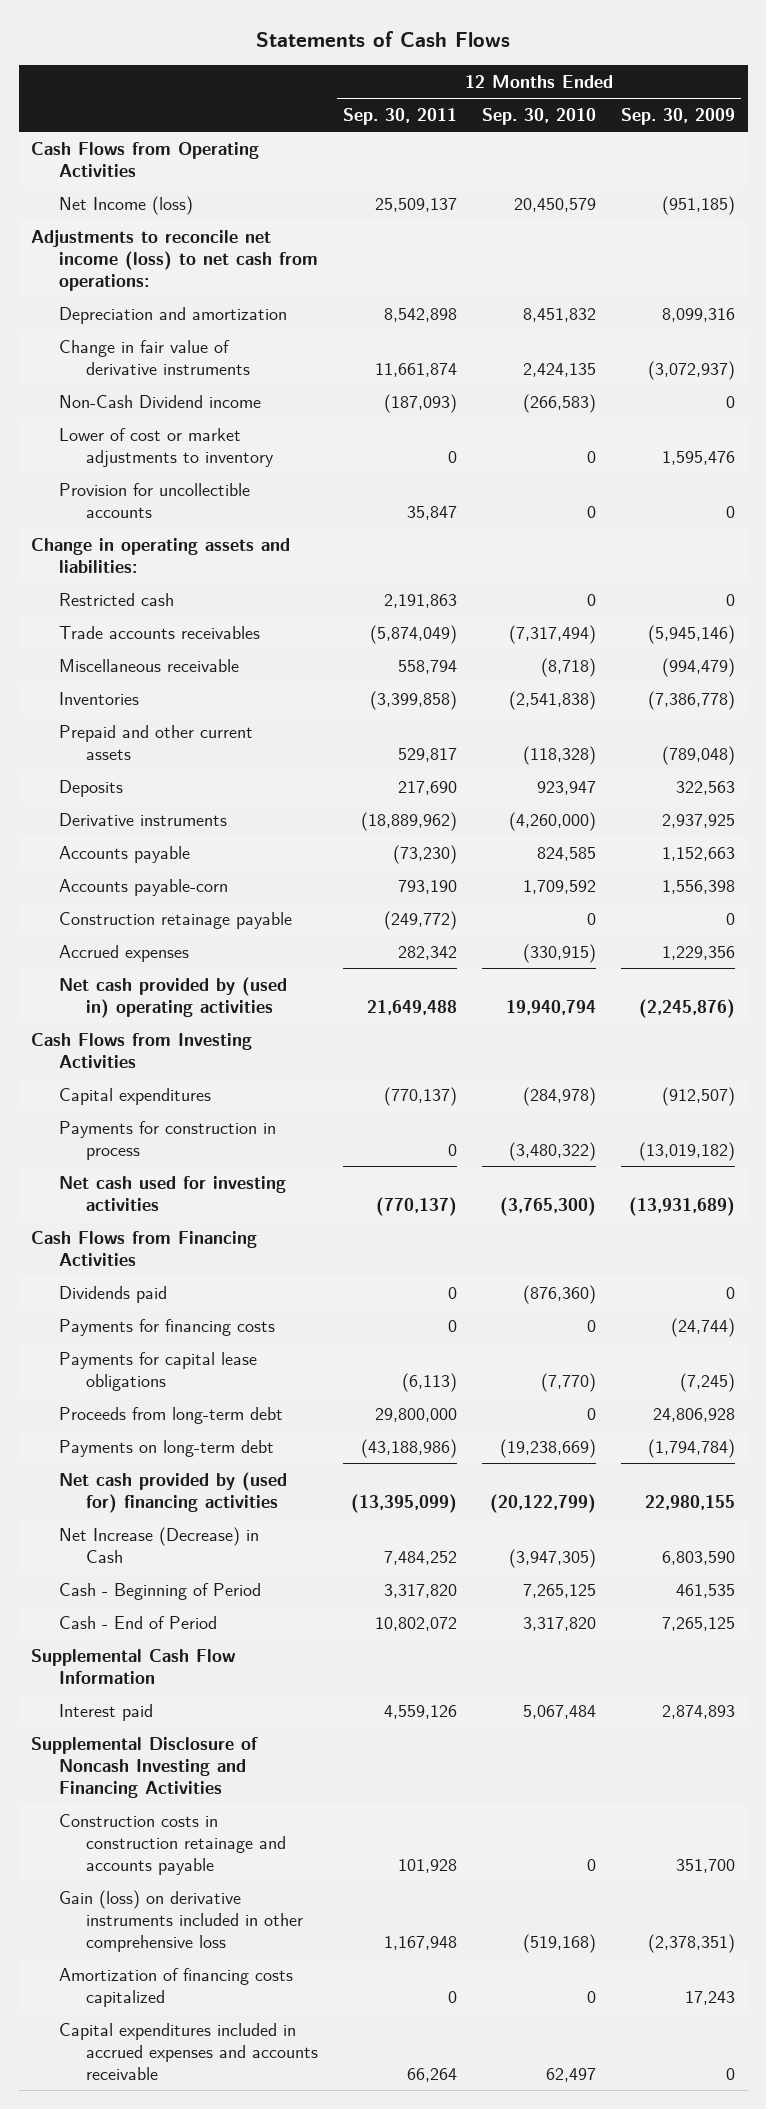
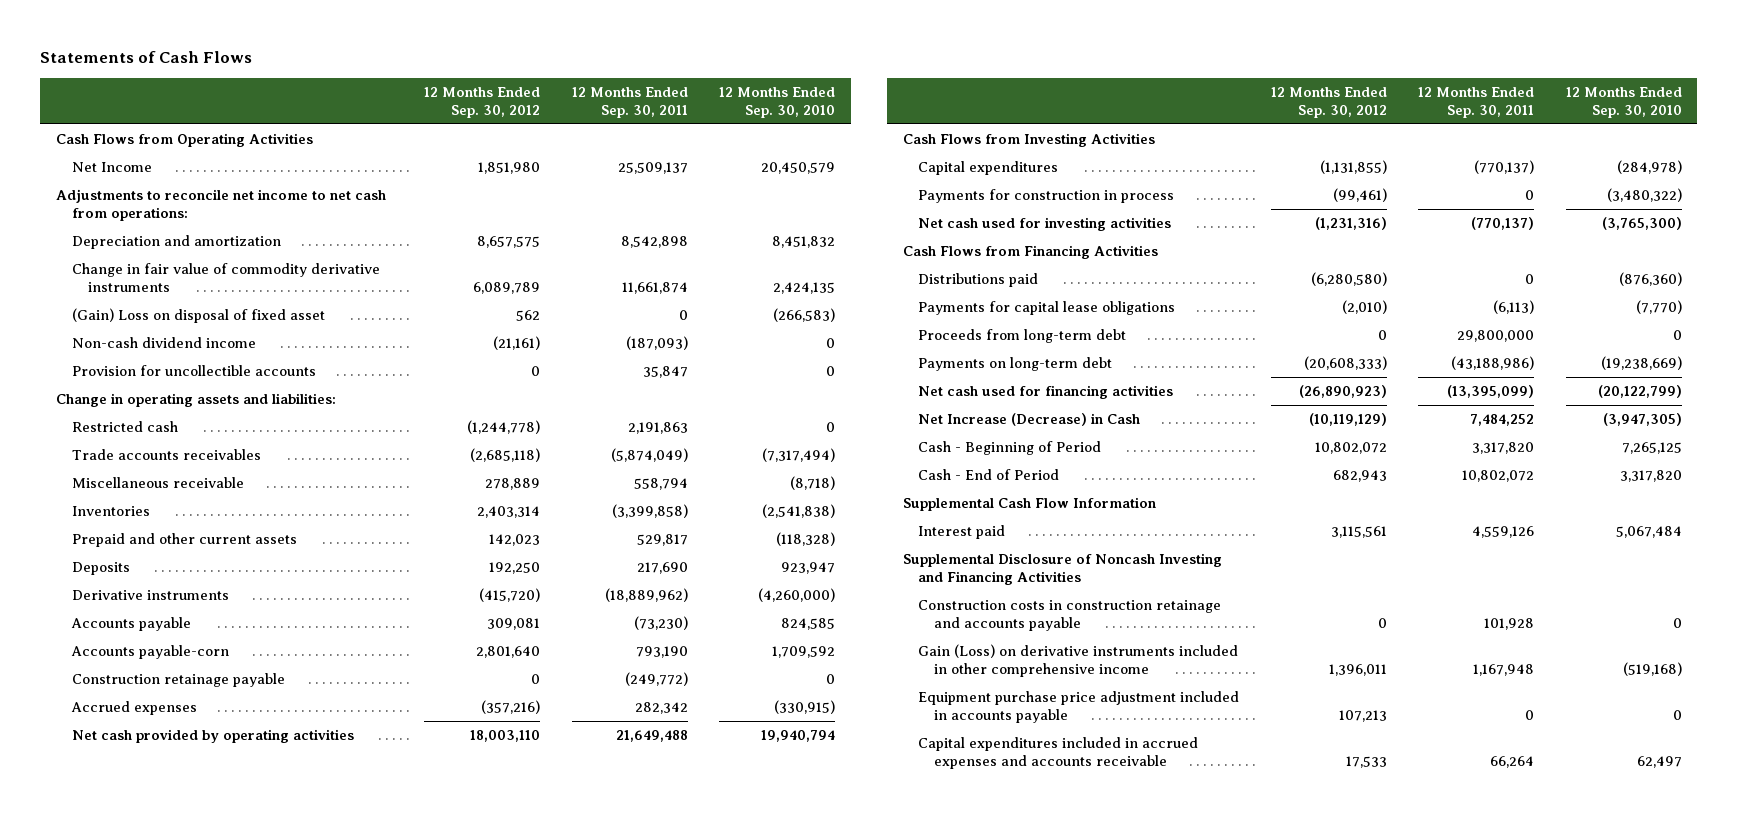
[621,108,736,126] Sep. 30, 2009 -> none
none -> [424,86,541,118] 12 Months Ended Sep. 30, 2012
[58,195,193,215] Net Income (loss) -> [71,161,152,172] Net Income
[31,229,318,291] Adjustments to reconcile net income (loss) to net cash from operations: -> [56,188,387,222] Adjustments to reconcile net income to net cash from operations:
[58,427,275,467] Lower of cost or market adjustments to inventory -> none
[58,339,251,375] Change in fair value of derivative instruments -> [71,262,380,293] Change in fair value of commodity derivative instruments
none -> [71,307,325,323] (Gain) Loss on disposal of fixed asset
[58,394,261,408] Non-Cash Dividend income -> [71,336,256,348] Non-cash dividend income
[523,393,597,413] (266,583) -> [825,337,835,348] 0
[58,976,287,1018] Net cash provided by (used in) operating activities -> [71,728,354,743] Net cash provided by operating activities
[58,1318,275,1336] Payments for financing costs -> none
[58,1285,167,1303] Dividends paid -> [918,272,1039,287] Distributions paid
[58,1471,287,1513] Net cash provided by (used for) financing activities -> [918,384,1174,399] Net cash used for financing activities
[58,1967,293,2007] Amortization of financing costs capitalized -> none
[58,1889,304,1952] Gain (loss) on derivative instruments included in other comprehensive loss -> [918,643,1239,678] Gain (Loss) on derivative instruments included in other comprehensive income
none -> [918,690,1240,724] Equipment purchase price adjustment included in accounts payable

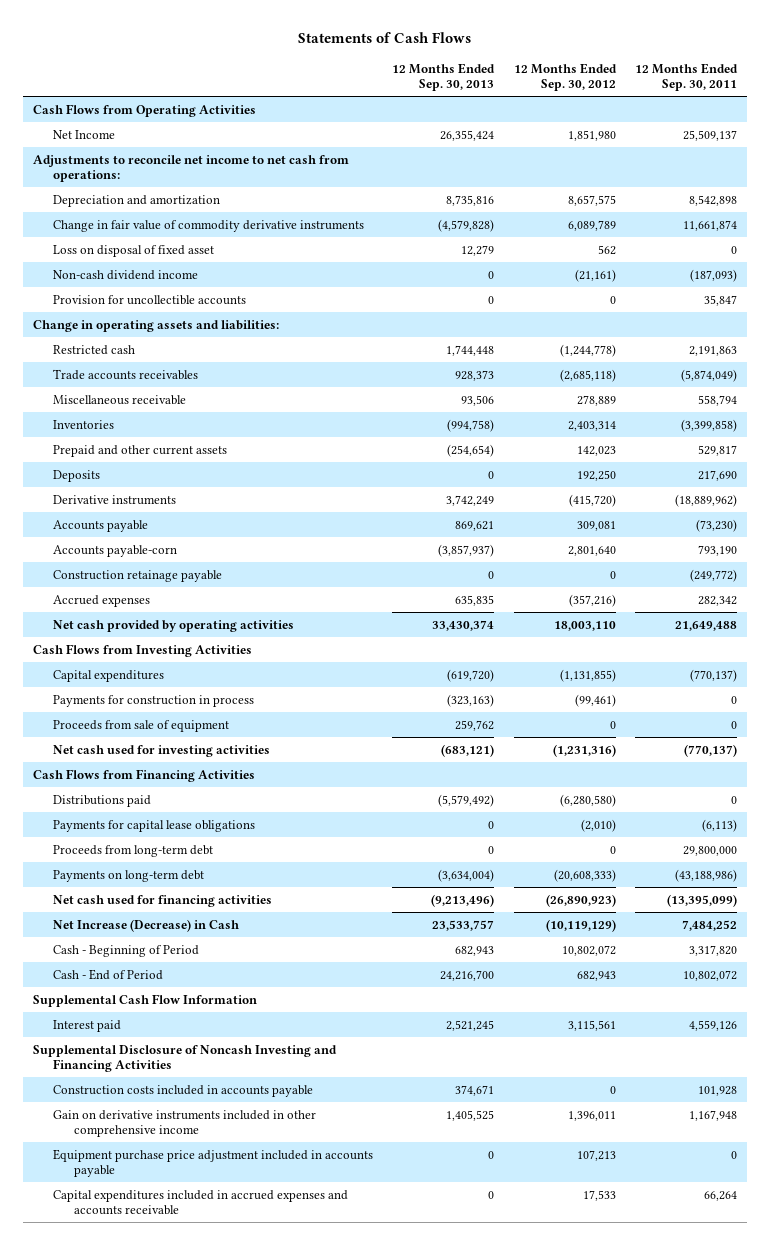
[718,86,835,118] 12 Months Ended Sep. 30, 2010 -> none
none -> [392,62,496,92] 12 Months Ended Sep. 30, 2013
[71,307,325,323] (Gain) Loss on disposal of fixed asset -> [53,244,215,257] Loss on disposal of fixed asset
none -> [53,719,230,732] Proceeds from sale of equipment
[918,599,1222,632] Construction costs in construction retainage and accounts payable -> [53,1084,314,1097] Construction costs included in accounts payable
[918,643,1239,678] Gain (Loss) on derivative instruments included in other comprehensive income -> [53,1109,317,1137] Gain on derivative instruments included in other comprehensive income

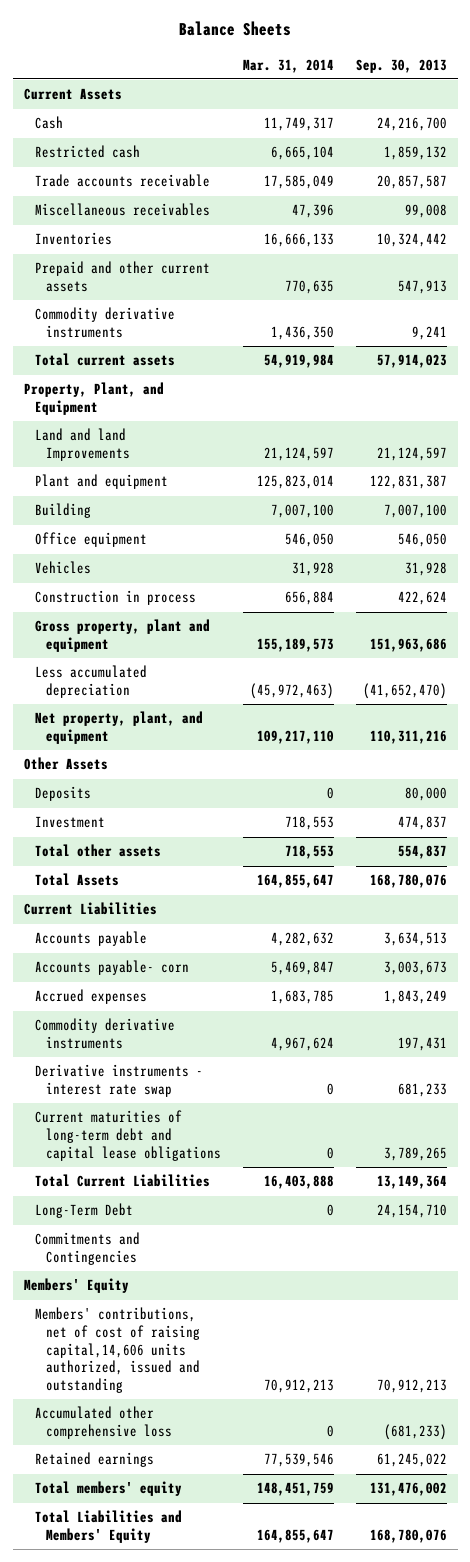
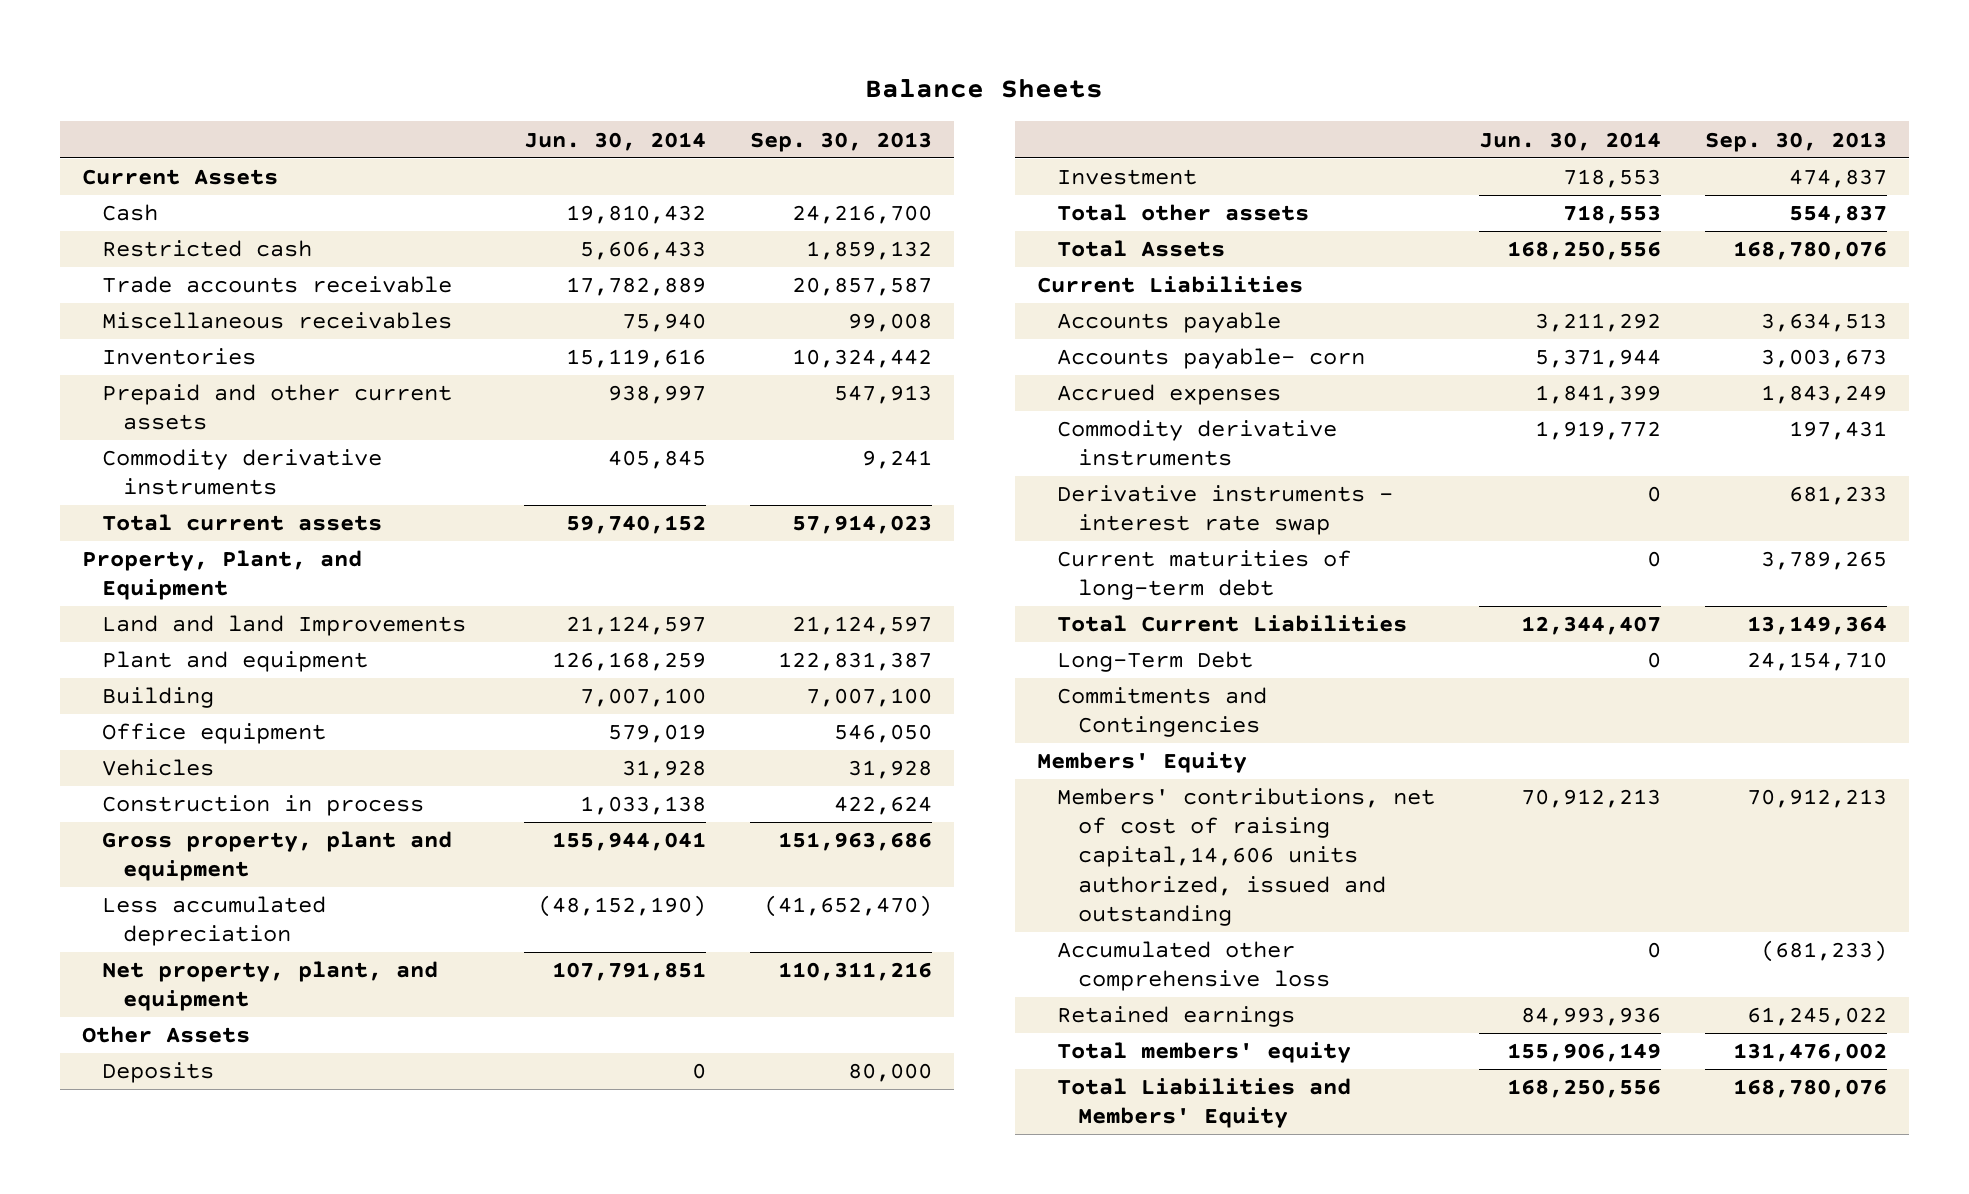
[242,58,334,73] Mar. 31, 2014 -> none
none -> [524,131,707,151] Jun. 30, 2014
[34,1110,221,1161] Current maturities of long-term debt and capital lease obligations -> [1057,550,1352,601] Current maturities of long-term debt

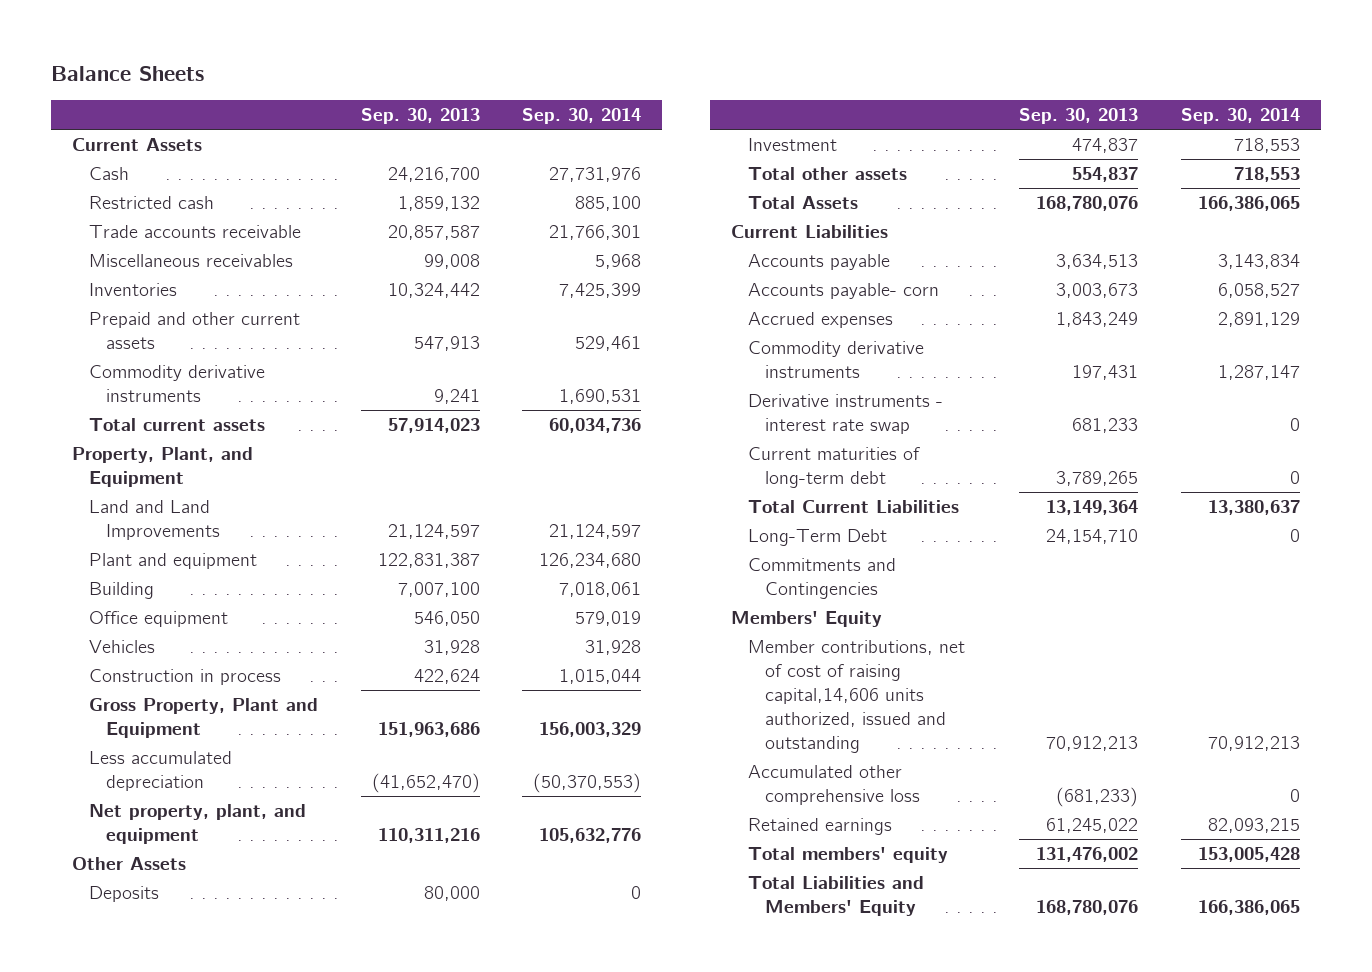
[524,131,707,151] Jun. 30, 2014 -> none
none -> [521,108,641,125] Sep. 30, 2014
[102,615,467,637] Land and land Improvements -> [89,500,221,541] Land and Land Improvements
[102,831,453,882] Gross property, plant and equipment -> [89,698,319,739] Gross Property, Plant and Equipment
[1057,788,1436,926] Members' contributions, net of cost of raising capital,14,606 units authorized, issued and outstanding -> [748,640,966,753] Member contributions, net of cost of raising capital,14,606 units authorized, issued and outstanding

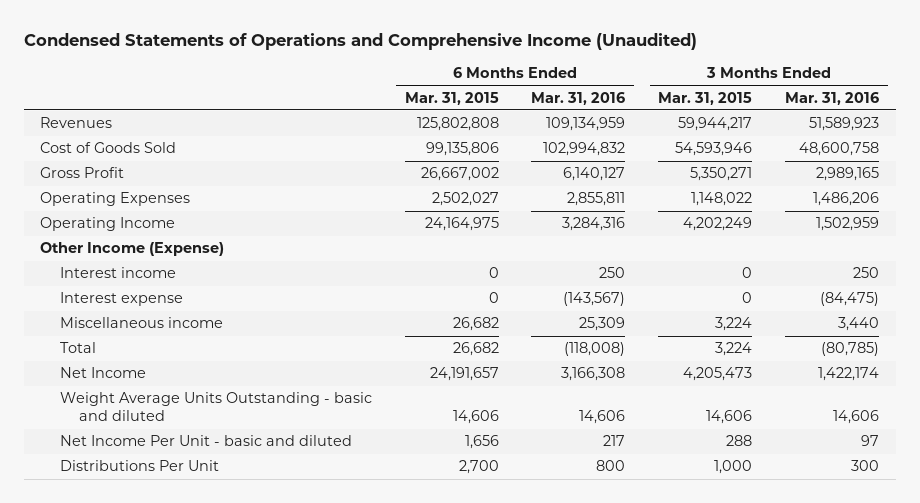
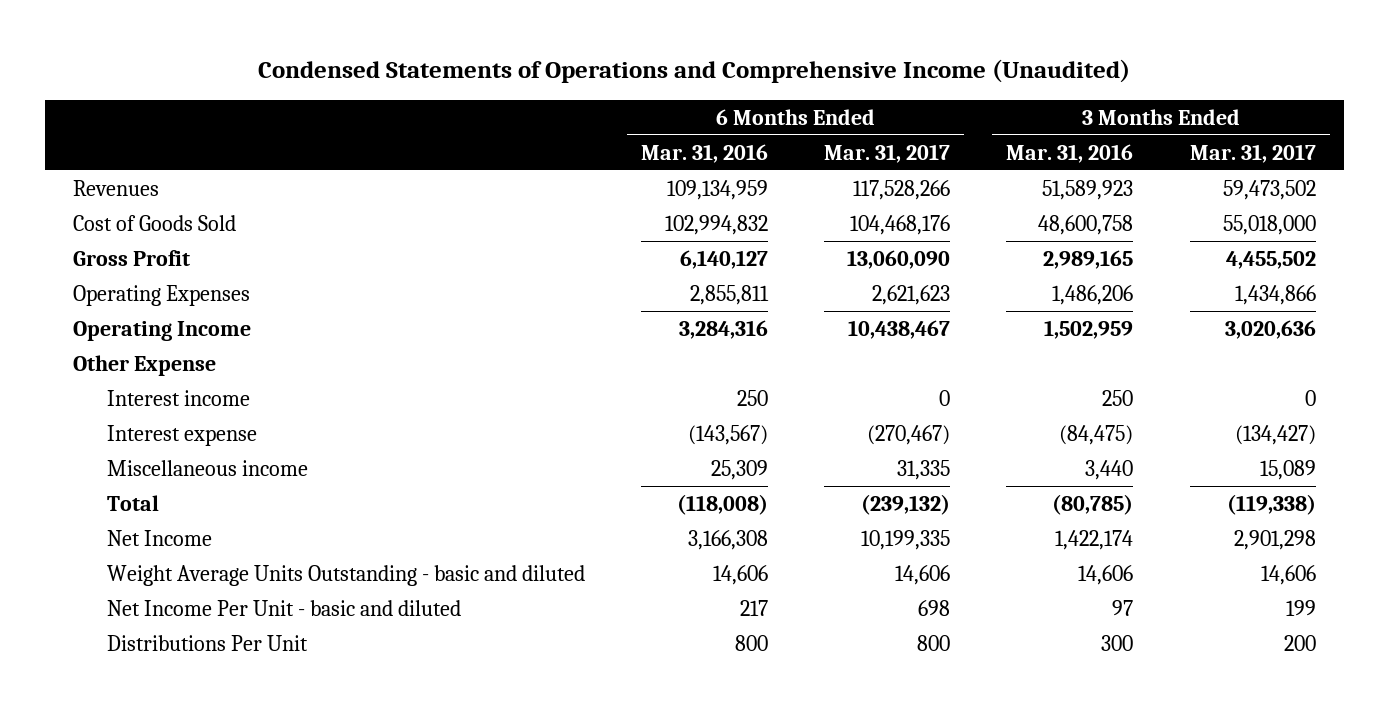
[404,91,499,105] Mar. 31, 2015 -> none
[658,91,753,105] Mar. 31, 2015 -> none
none -> [824,143,951,163] Mar. 31, 2017
none -> [1189,143,1316,163] Mar. 31, 2017
[40,242,225,257] Other Income (Expense) -> [73,354,217,376] Other Expense

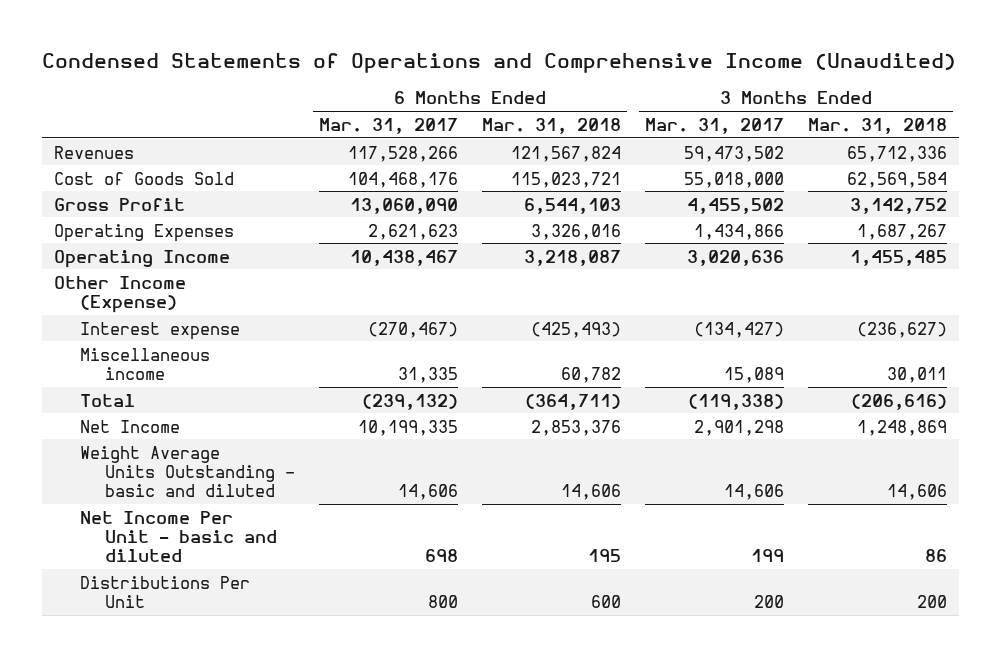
[641,143,769,163] Mar. 31, 2016 -> none
[1006,143,1134,163] Mar. 31, 2016 -> none
none -> [481,117,621,134] Mar. 31, 2018
none -> [808,117,948,134] Mar. 31, 2018
[107,389,251,406] Interest income -> none
[73,354,217,376] Other Expense -> [54,275,187,313] Other Income (Expense)

